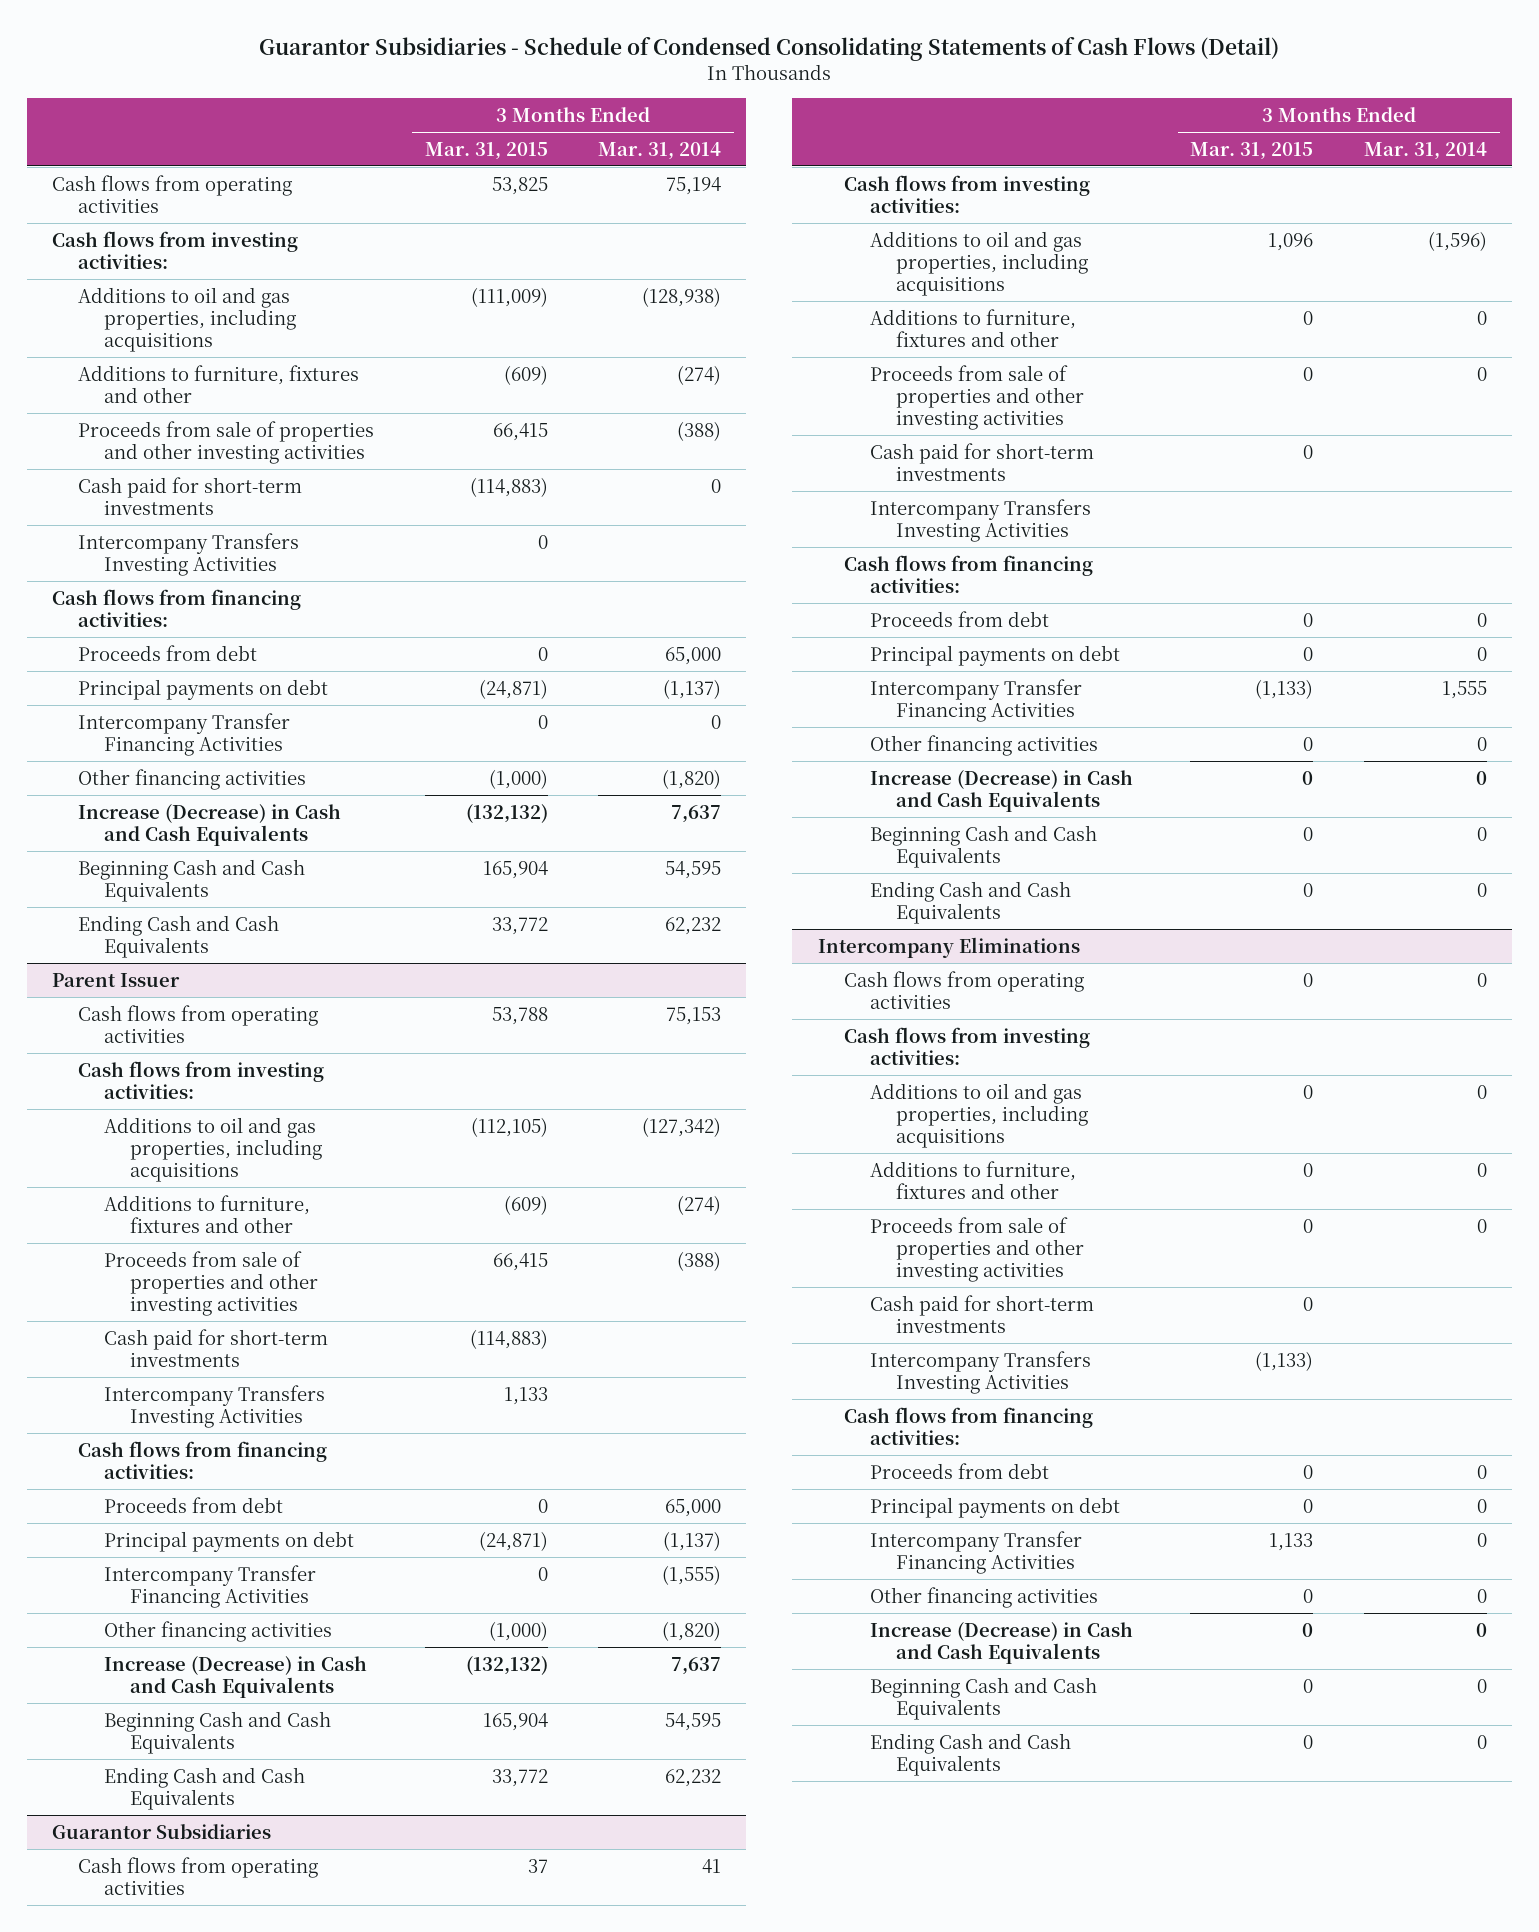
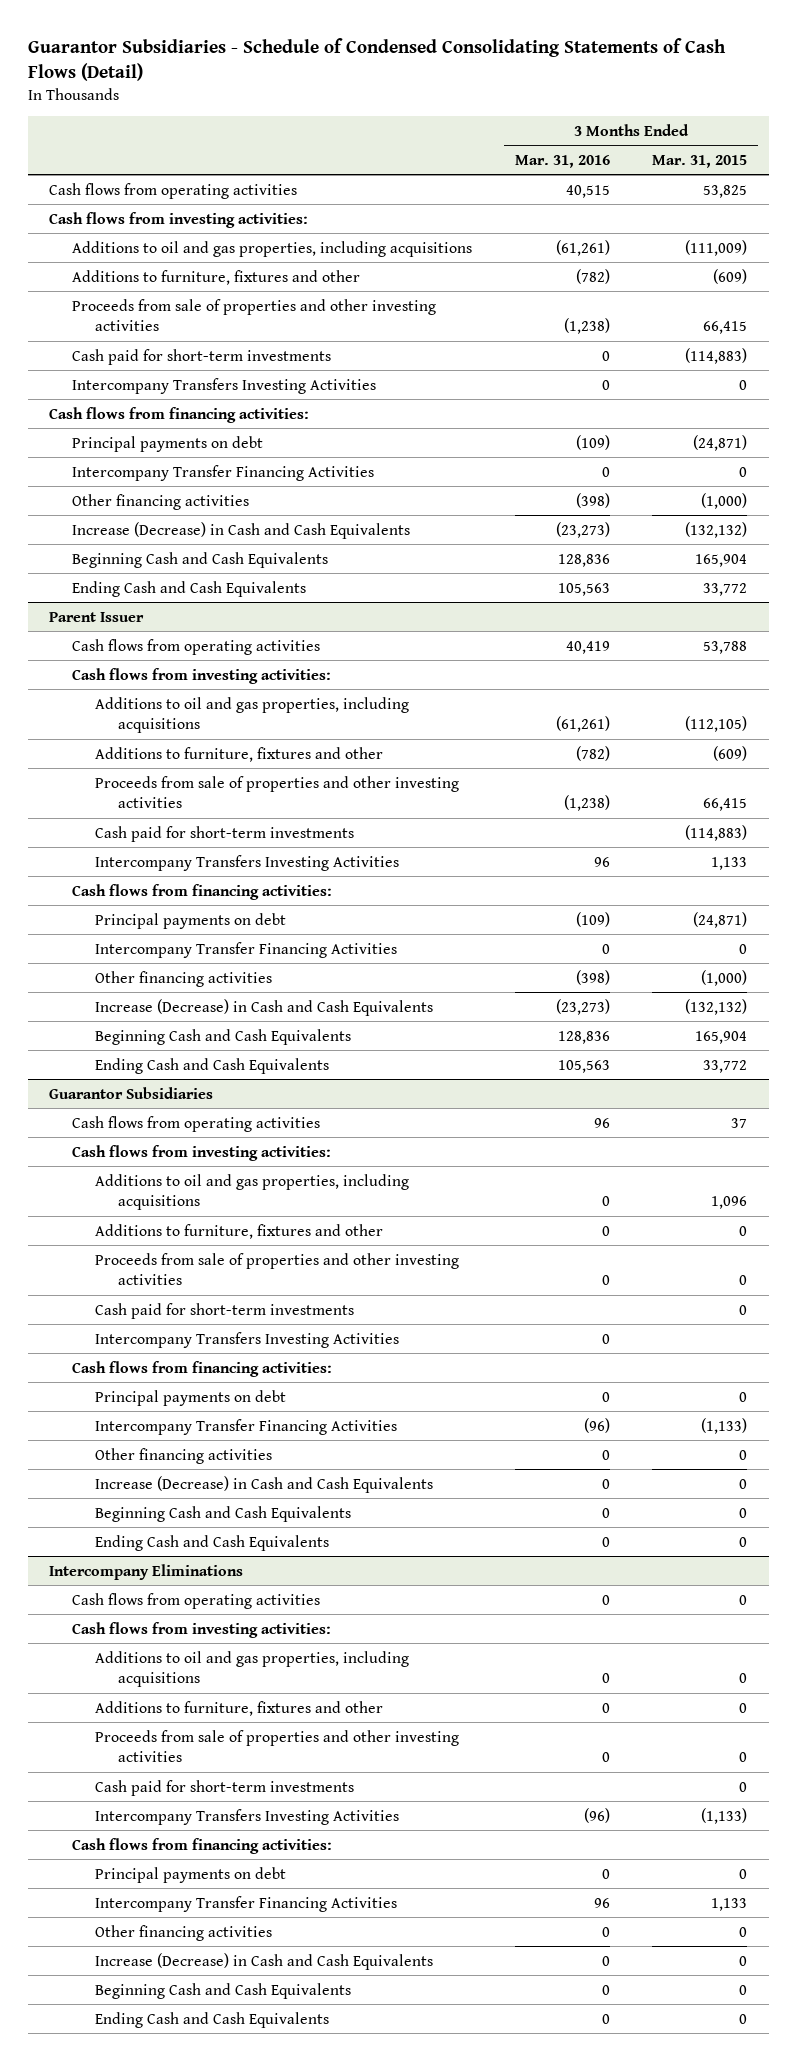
[598,141,722,160] Mar. 31, 2014 -> none
none -> [514,154,610,168] Mar. 31, 2016
[77,644,257,661] Proceeds from debt -> none
[103,1496,283,1513] Proceeds from debt -> none
[869,610,1049,627] Proceeds from debt -> none
[869,1462,1049,1479] Proceeds from debt -> none

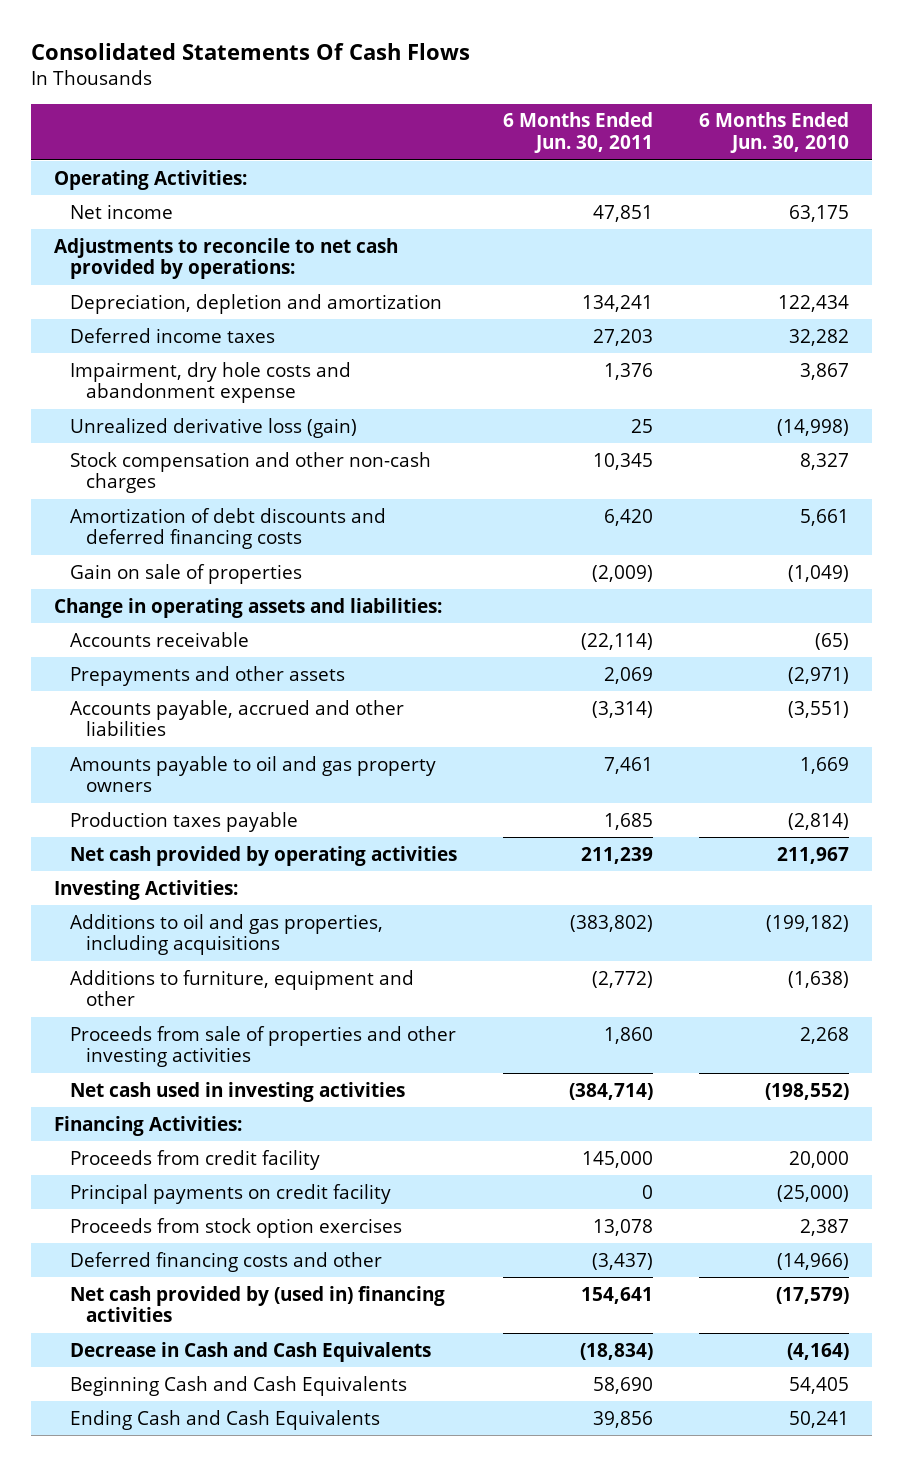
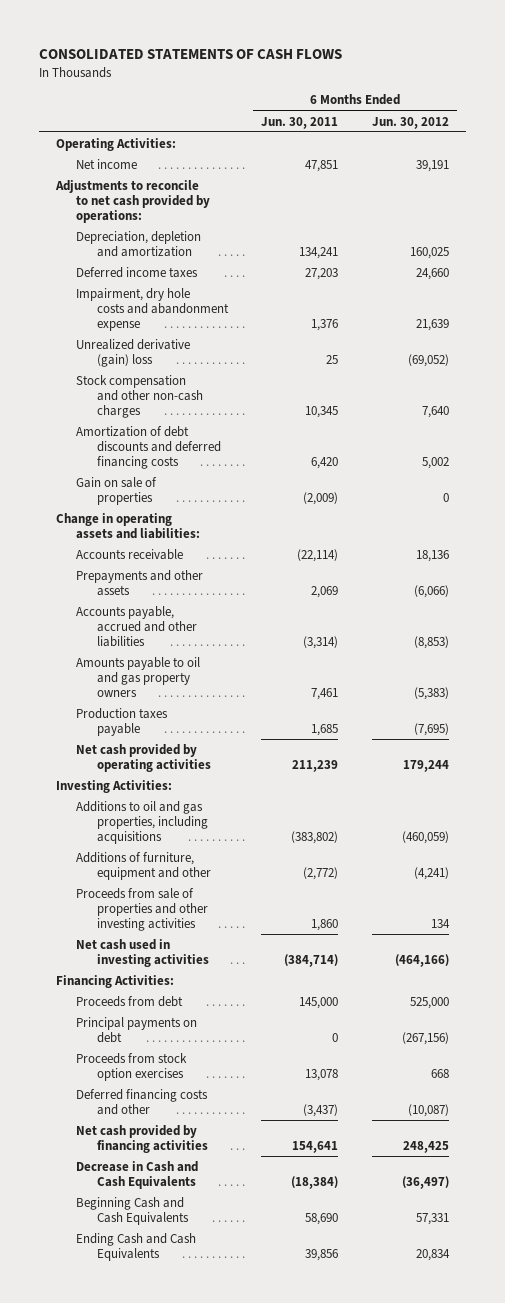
[31,43,471,61] Consolidated Statements Of Cash Flows -> [39,49,343,60] CONSOLIDATED STATEMENTS OF CASH FLOWS
[698,112,849,154] 6 Months Ended Jun. 30, 2010 -> none
none -> [371,116,449,129] Jun. 30, 2012
[70,417,358,438] Unrealized derivative loss (gain) -> [76,338,191,367] Unrealized derivative (gain) loss
[70,969,415,1007] Additions to furniture, equipment and other -> [76,851,211,880] Additions of furniture, equipment and other
[70,1149,321,1170] Proceeds from credit facility -> [76,995,184,1007] Proceeds from debt
[70,1183,392,1204] Principal payments on credit facility -> [76,1016,198,1043] Principal payments on debt
[70,1285,446,1323] Net cash provided by (used in) financing activities -> [76,1124,208,1153] Net cash provided by financing activities
[579,1342,653,1360] (18,834) -> [291,1175,339,1189] (18,384)

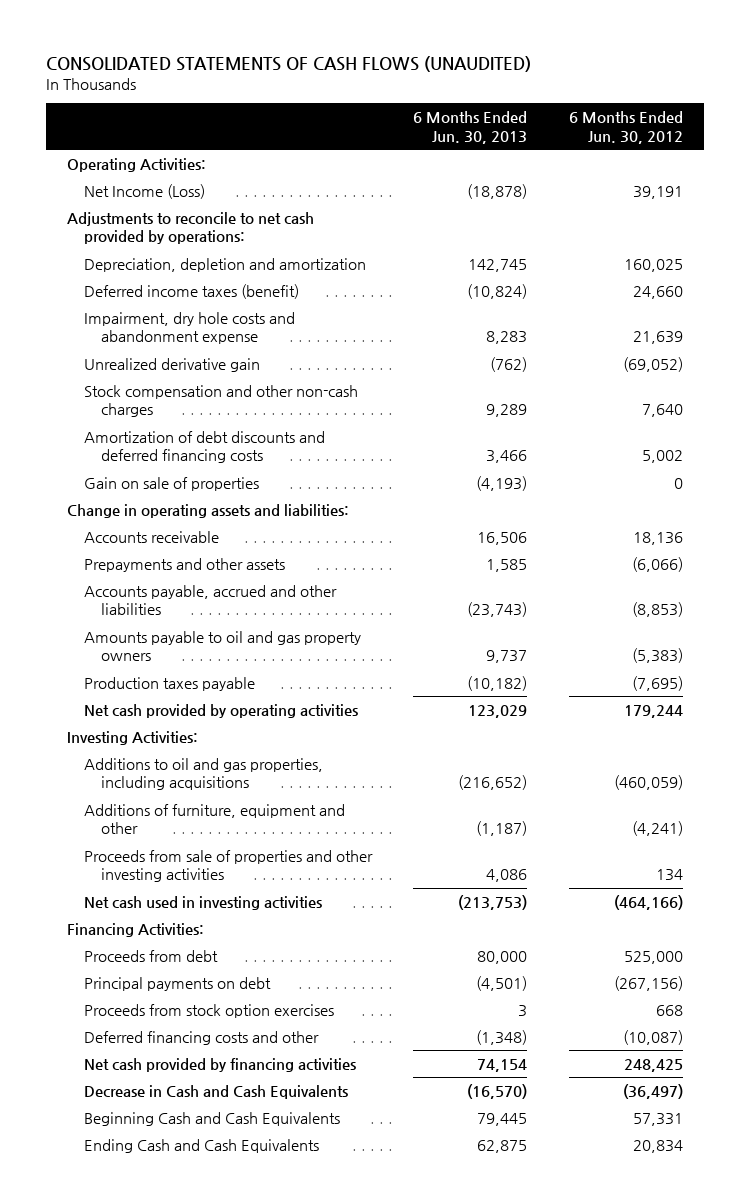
[39,49,343,60] CONSOLIDATED STATEMENTS OF CASH FLOWS -> [45,55,531,72] CONSOLIDATED STATEMENTS OF CASH FLOWS (UNAUDITED)
[261,116,339,129] Jun. 30, 2011 -> none
none -> [413,111,528,144] 6 Months Ended Jun. 30, 2013
[76,158,138,169] Net income -> [83,183,205,199] Net Income (Loss)
[76,266,199,278] Deferred income taxes -> [83,283,299,299] Deferred income taxes (benefit)
[76,338,191,367] Unrealized derivative (gain) loss -> [83,357,260,372] Unrealized derivative gain

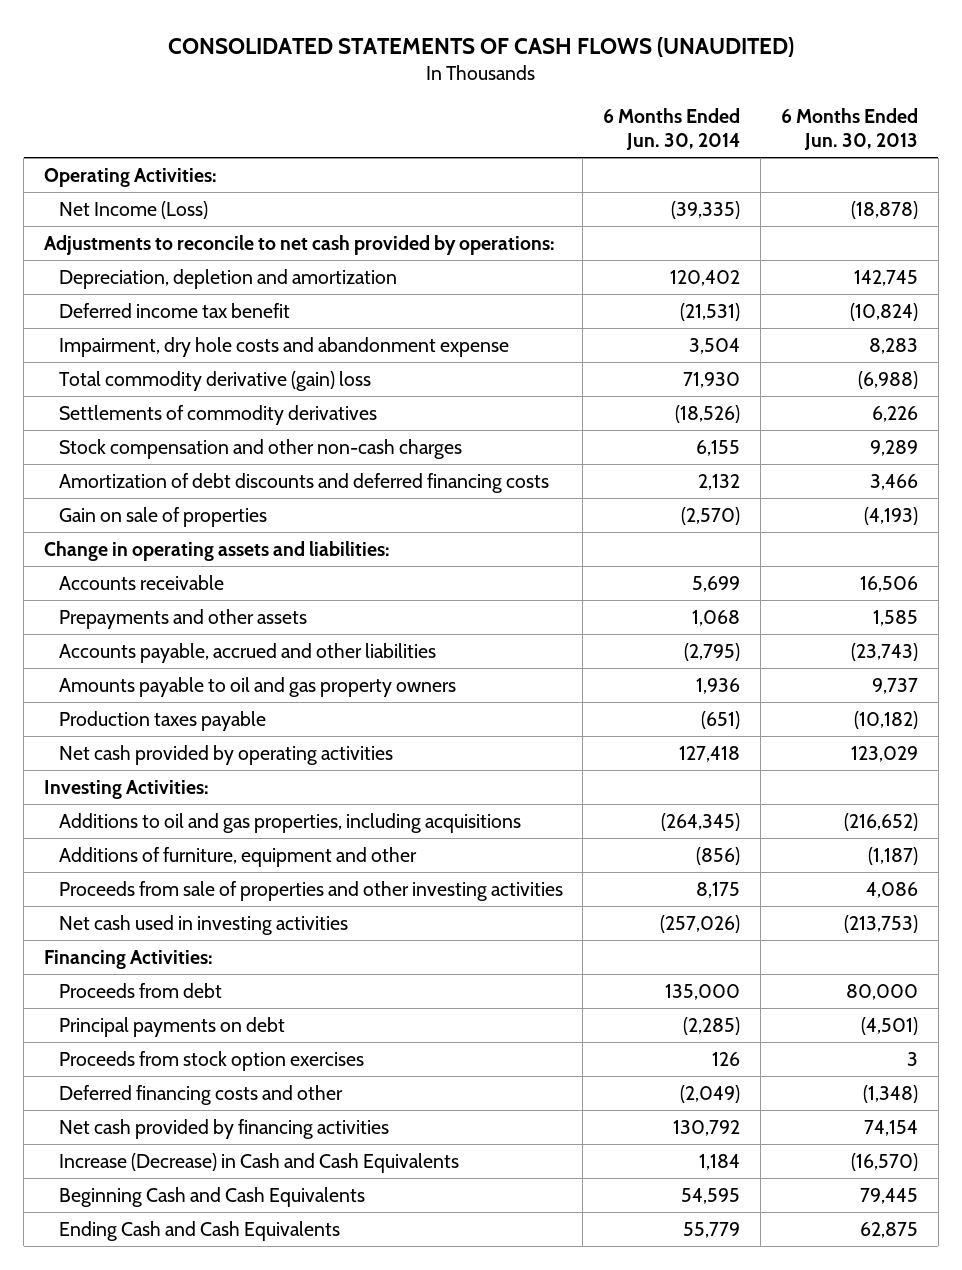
[569,111,684,144] 6 Months Ended Jun. 30, 2012 -> none
none -> [603,108,741,150] 6 Months Ended Jun. 30, 2014
[83,283,299,299] Deferred income taxes (benefit) -> [58,302,290,318] Deferred income tax benefit
[83,357,260,372] Unrealized derivative gain -> none
none -> [58,370,371,391] Total commodity derivative (gain) loss
none -> [58,404,377,425] Settlements of commodity derivatives
[83,1084,348,1099] Decrease in Cash and Cash Equivalents -> [58,1152,459,1173] Increase (Decrease) in Cash and Cash Equivalents

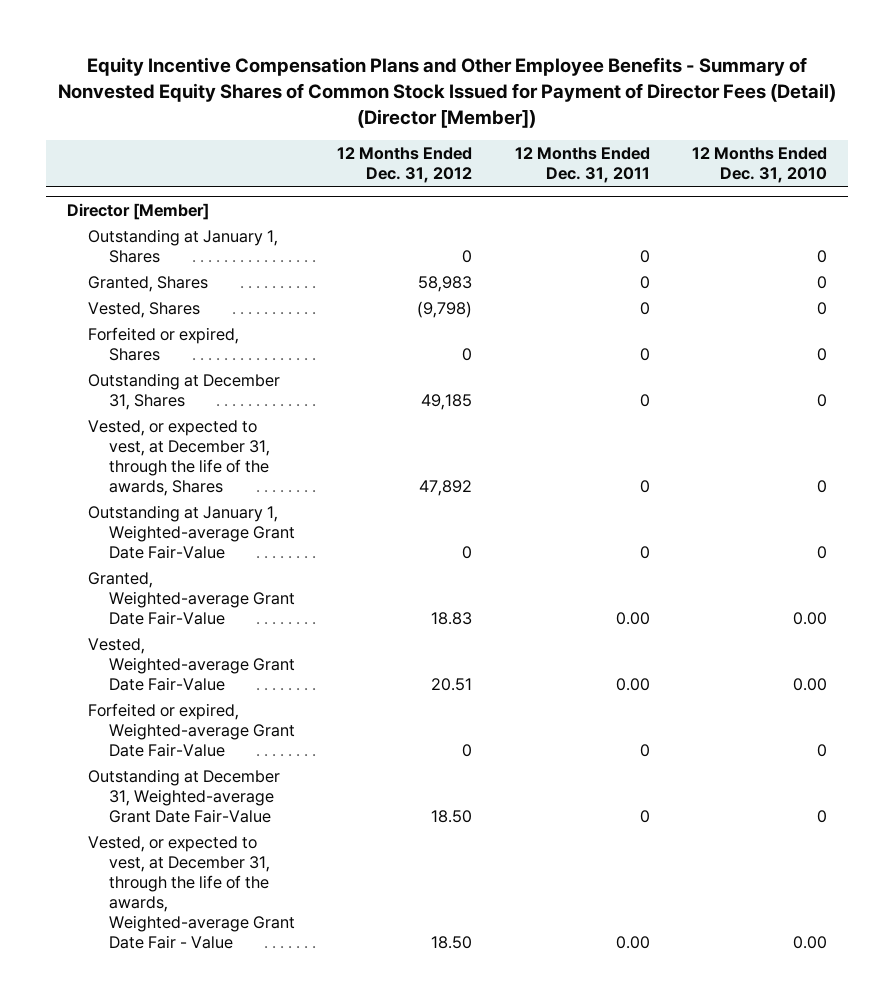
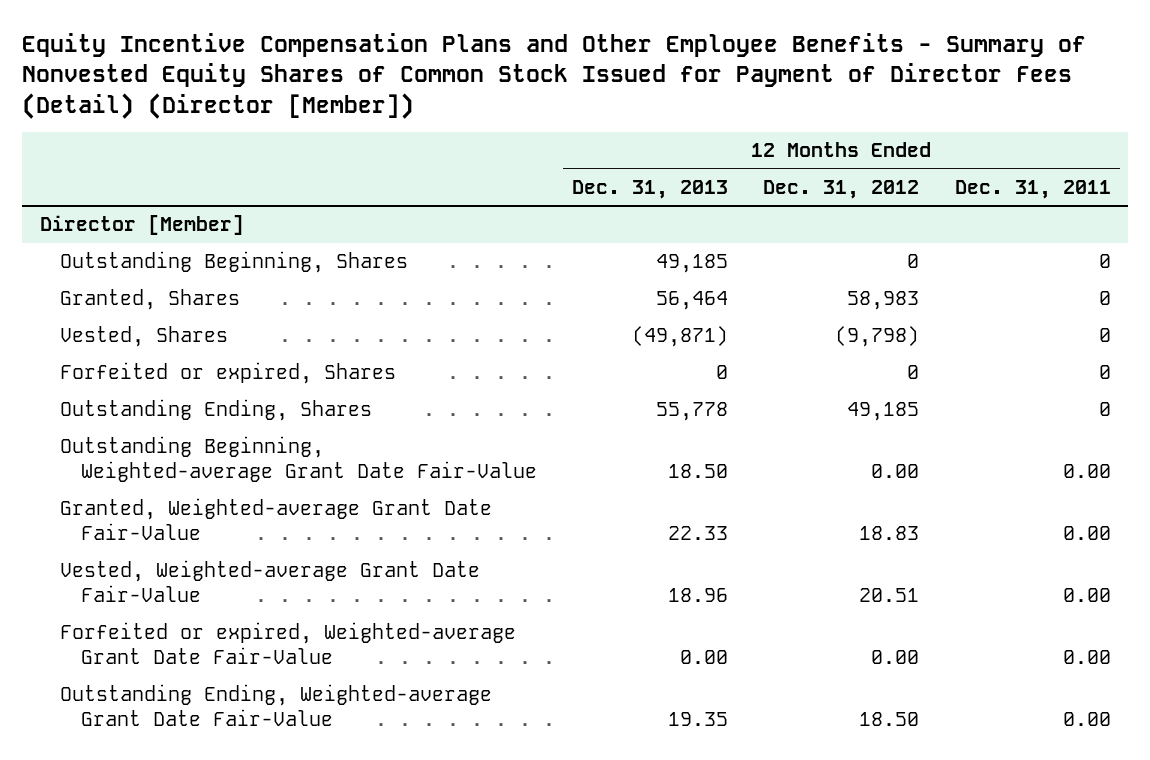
[692,147,828,184] 12 Months Ended Dec. 31, 2010 -> none
none -> [572,179,729,199] Dec. 31, 2013
[87,228,278,263] Outstanding at January 1, Shares -> [60,251,409,274] Outstanding Beginning, Shares
[87,419,271,496] Vested, or expected to vest, at December 31, through the life of the awards, Shares -> none
[87,372,280,410] Outstanding at December 31, Shares -> [60,399,373,422] Outstanding Ending, Shares
[87,504,296,559] Outstanding at January 1, Weighted-average Grant Date Fair-Value -> [60,436,537,483] Outstanding Beginning, Weighted-average Grant Date Fair-Value
[462,545,473,559] 0 -> [871,464,920,479] 0.00
[639,545,650,559] 0 -> [1062,464,1111,479] 0.00
[87,835,296,949] Vested, or expected to vest, at December 31, through the life of the awards, Weighted-average Grant Date Fair - Value -> none
[462,743,473,757] 0 -> [871,650,920,665] 0.00
[639,743,650,757] 0 -> [1062,650,1111,665] 0.00
[87,768,280,823] Outstanding at December 31, Weighted-average Grant Date Fair-Value -> [60,684,493,727] Outstanding Ending, Weighted-average Grant Date Fair-Value
[639,809,650,823] 0 -> [1062,712,1111,727] 0.00

